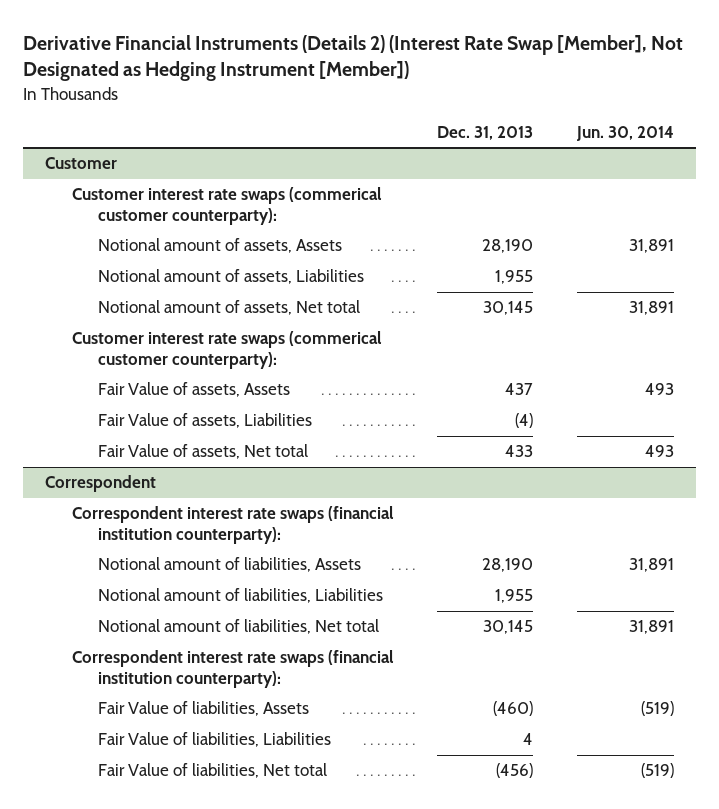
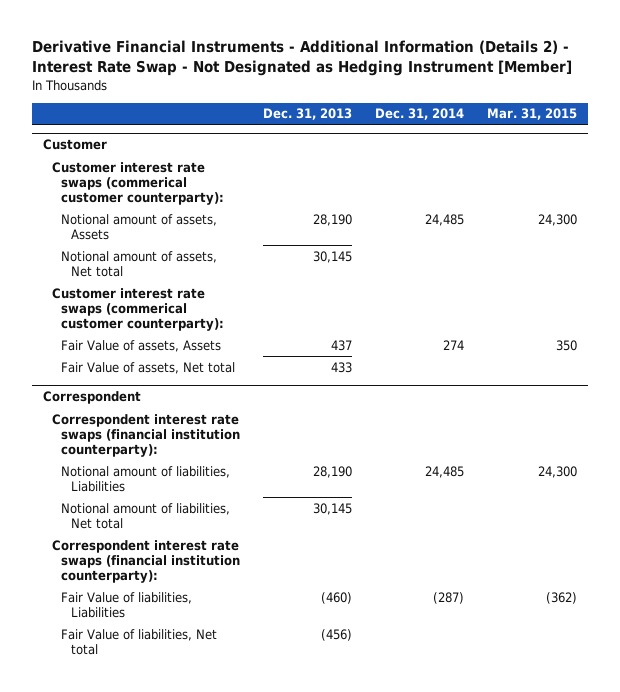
[23,34,684,82] Derivative Financial Instruments (Details 2) (Interest Rate Swap [Member], Not Designated as Hedging Instrument [Member]) -> [31,39,572,77] Derivative Financial Instruments - Additional Information (Details 2) - Interest Rate Swap - Not Designated as Hedging Instrument [Member]
[575,126,674,142] Jun. 30, 2014 -> none
none -> [375,108,465,121] Dec. 31, 2014
none -> [486,108,577,121] Mar. 31, 2015
[98,269,365,285] Notional amount of assets, Liabilities -> none
[98,413,313,429] Fair Value of assets, Liabilities -> none
[98,557,362,573] Notional amount of liabilities, Assets -> none
[494,589,533,604] 1,955 -> [313,465,353,478] 28,190
[98,701,310,717] Fair Value of liabilities, Assets -> none
[522,733,533,746] 4 -> [321,591,353,604] (460)

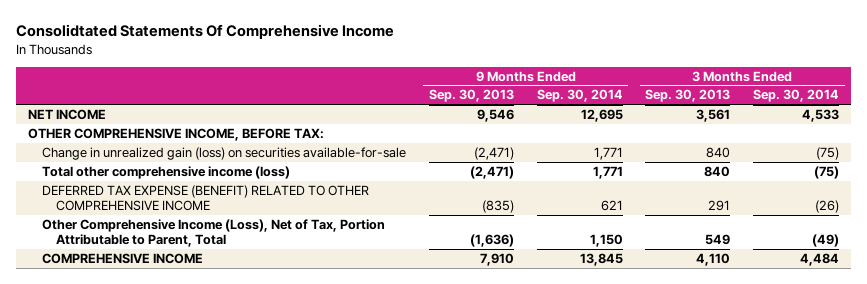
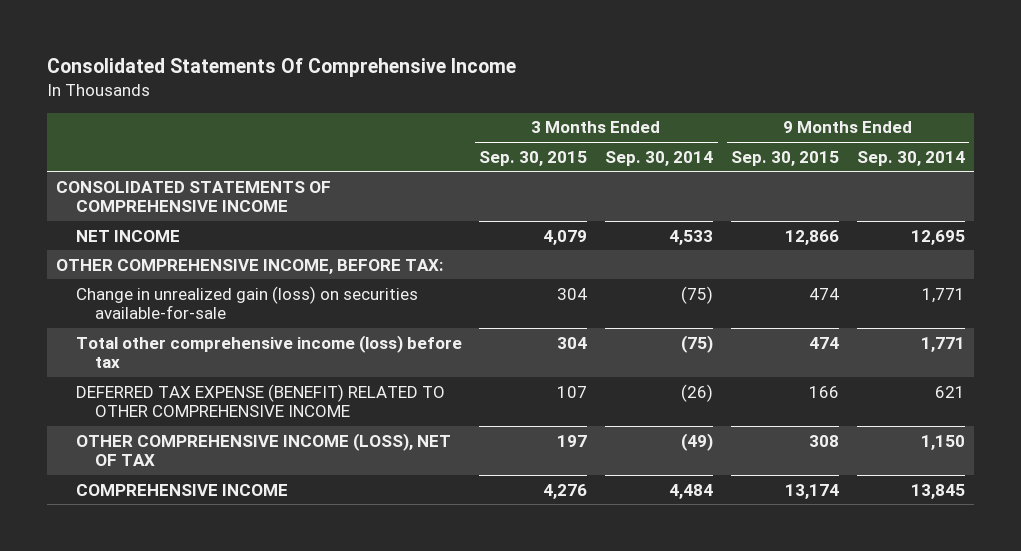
[16,24,395,40] Consolidtated Statements Of Comprehensive Income -> [47,58,517,78] Consolidated Statements Of Comprehensive Income
[428,89,514,103] Sep. 30, 2013 -> none
[645,89,731,103] Sep. 30, 2013 -> none
none -> [479,150,588,166] Sep. 30, 2015
none -> [730,150,839,166] Sep. 30, 2015
none -> [56,180,332,212] CONSOLIDATED STATEMENTS OF COMPREHENSIVE INCOME
[41,165,290,179] Total other comprehensive income (loss) -> [75,334,462,368] Total other comprehensive income (loss) before tax
[41,218,385,247] Other Comprehensive Income (Loss), Net of Tax, Portion Attributable to Parent, Total -> [75,432,451,466] OTHER COMPREHENSIVE INCOME (LOSS), NET OF TAX

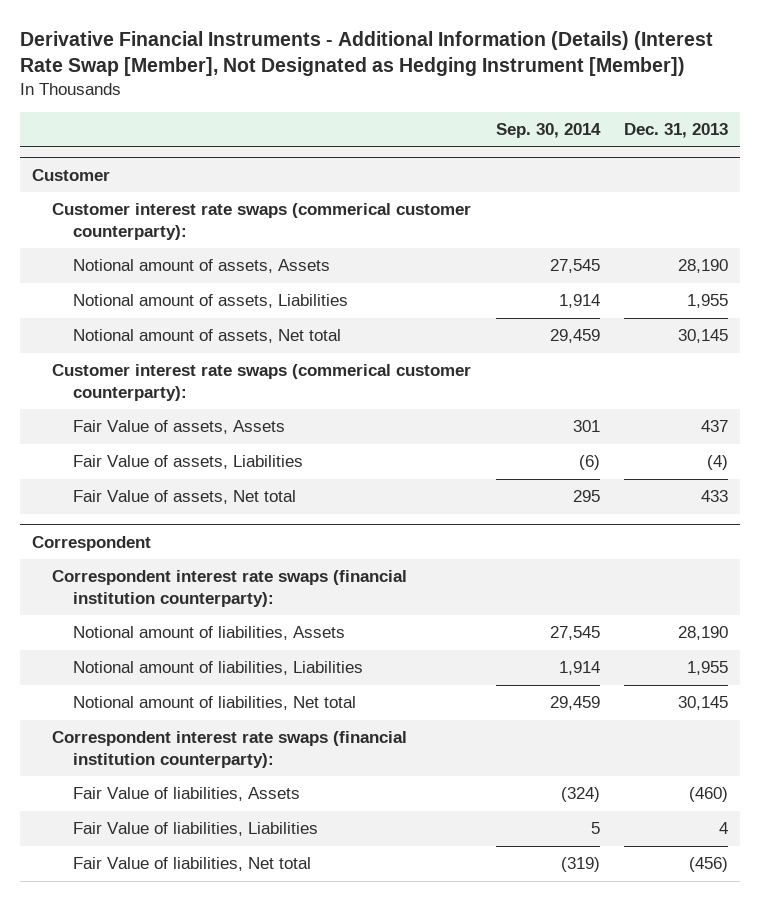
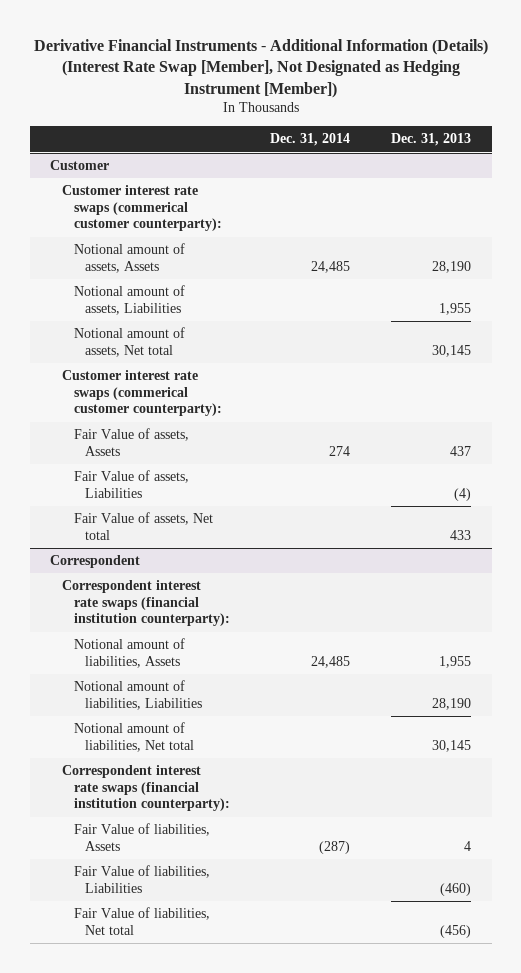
[495,122,601,138] Sep. 30, 2014 -> none
none -> [270,133,351,147] Dec. 31, 2014
[677,626,728,641] 28,190 -> [439,655,472,668] 1,955
[686,661,728,676] 1,955 -> [432,697,472,710] 28,190
[688,787,728,803] (460) -> [464,840,472,851] 4
[718,822,728,835] 4 -> [440,882,472,896] (460)

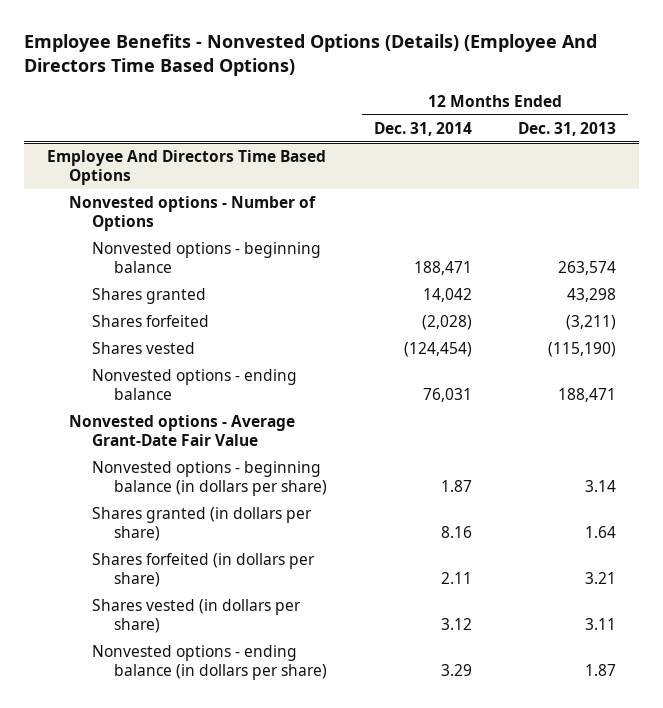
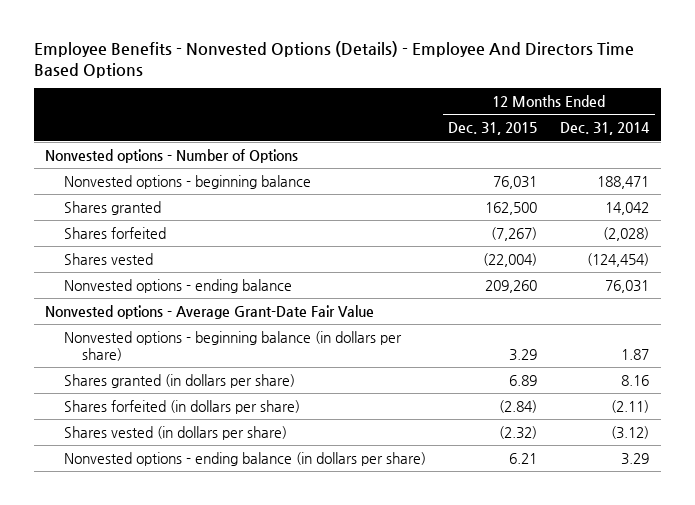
[23,34,597,77] Employee Benefits - Nonvested Options (Details) (Employee And Directors Time Based Options) -> [33,41,634,79] Employee Benefits - Nonvested Options (Details) - Employee And Directors Time Based Options
[518,122,617,137] Dec. 31, 2013 -> none
none -> [448,122,538,136] Dec. 31, 2015
[46,150,326,186] Employee And Directors Time Based Options -> none
[440,572,472,585] 2.11 -> [611,399,650,413] (2.11)
[440,618,472,631] 3.12 -> [611,425,650,439] (3.12)

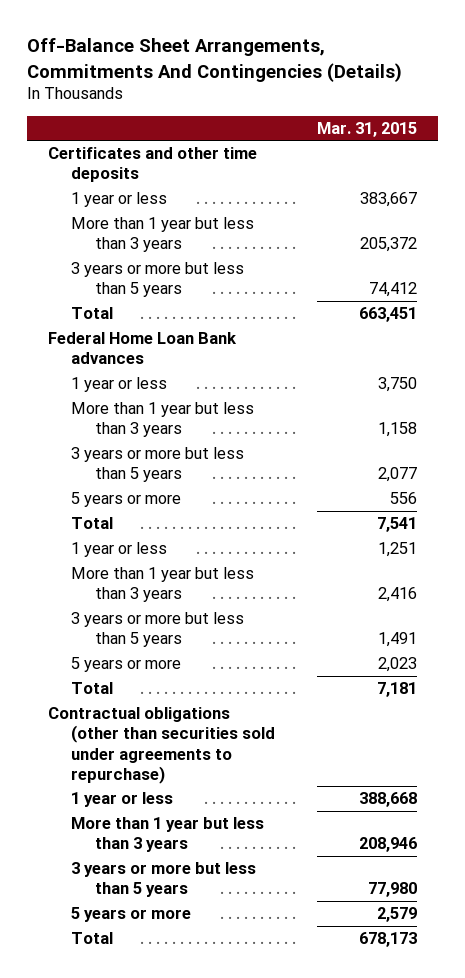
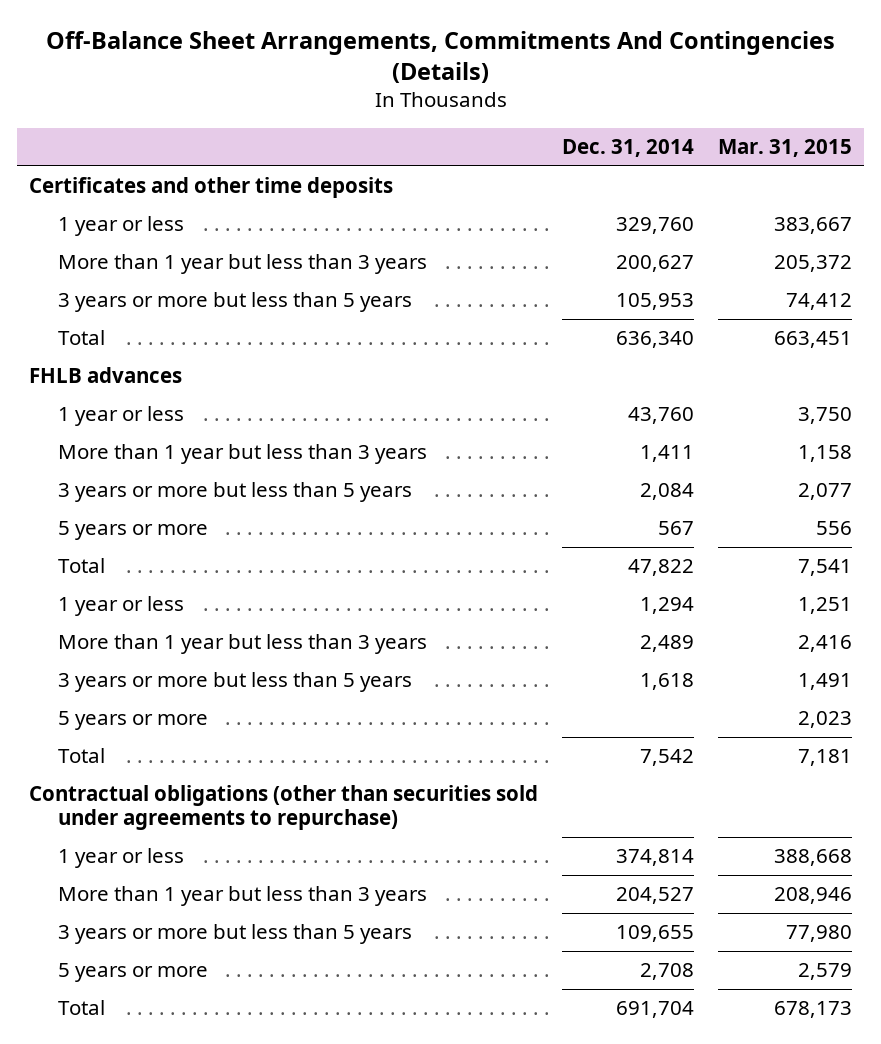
none -> [562,139,695,158] Dec. 31, 2014
[47,332,237,365] Federal Home Loan Bank advances -> [28,367,182,384] FHLB advances

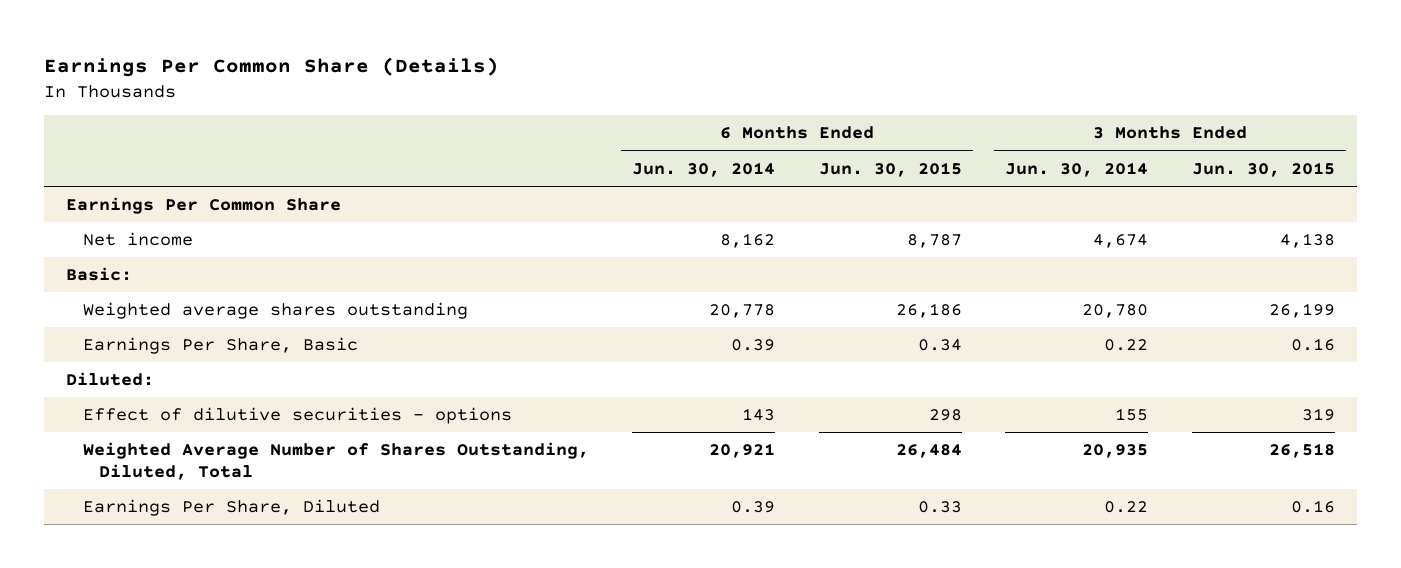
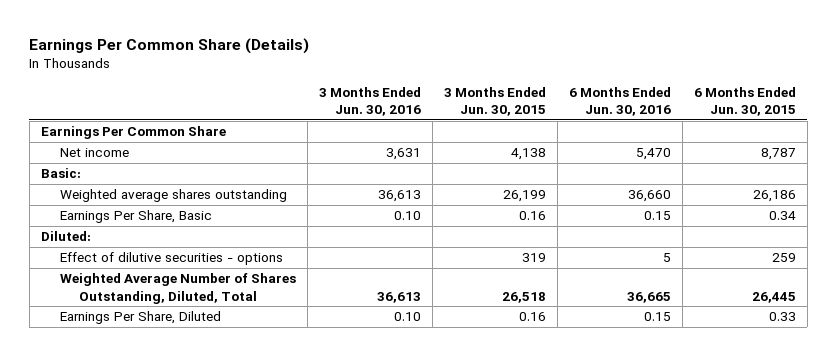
[632,161,776,177] Jun. 30, 2014 -> none
[1005,161,1149,177] Jun. 30, 2014 -> none
none -> [318,86,421,117] 3 Months Ended Jun. 30, 2016
none -> [568,86,671,117] 6 Months Ended Jun. 30, 2016
[928,409,962,422] 298 -> [771,253,796,263] 259
[895,444,962,459] 26,484 -> [751,291,796,303] 26,445

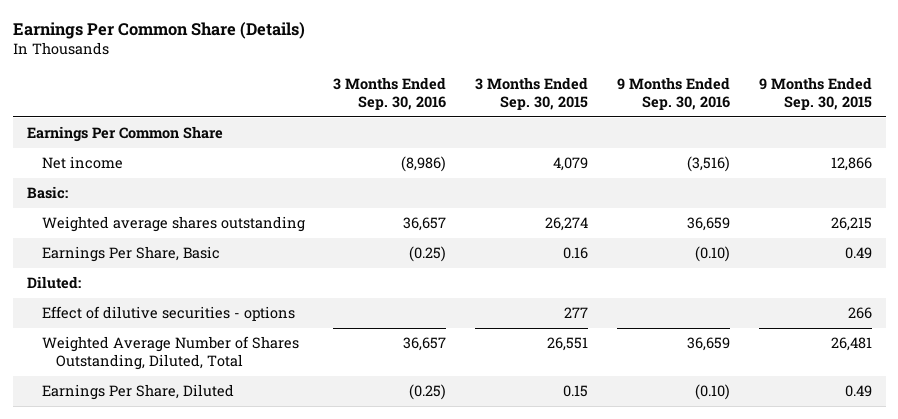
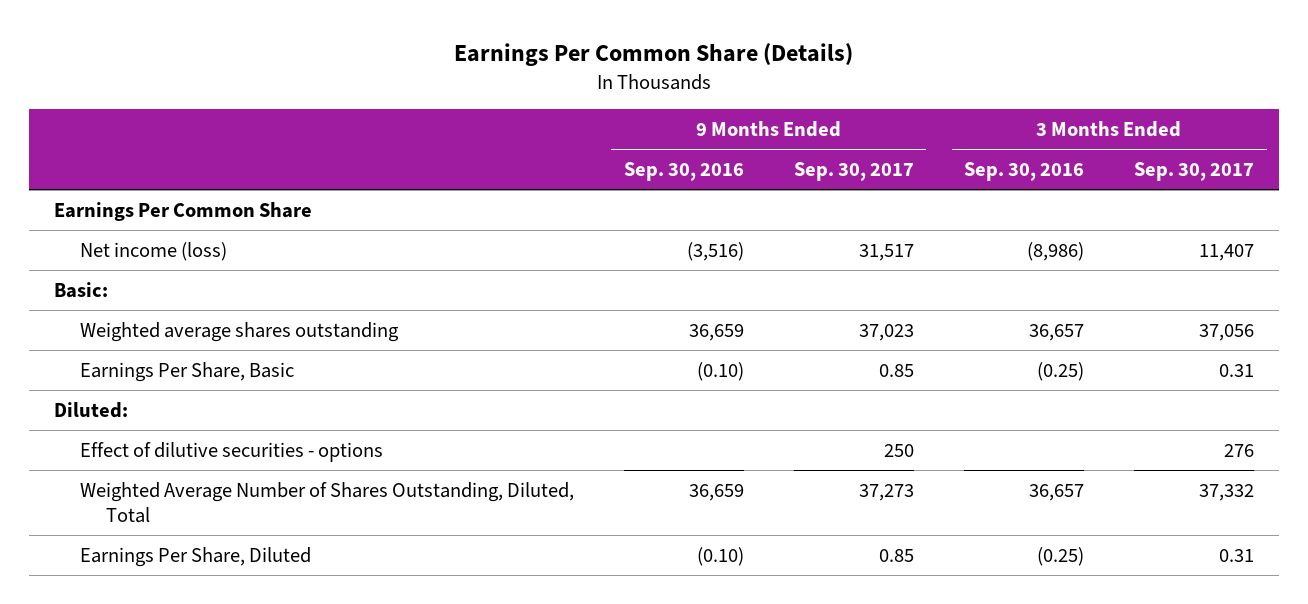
[475,76,589,111] 3 Months Ended Sep. 30, 2015 -> none
[758,76,872,111] 9 Months Ended Sep. 30, 2015 -> none
none -> [793,161,914,181] Sep. 30, 2017
none -> [1134,161,1255,181] Sep. 30, 2017
[41,155,123,169] Net income -> [79,241,227,261] Net income (loss)

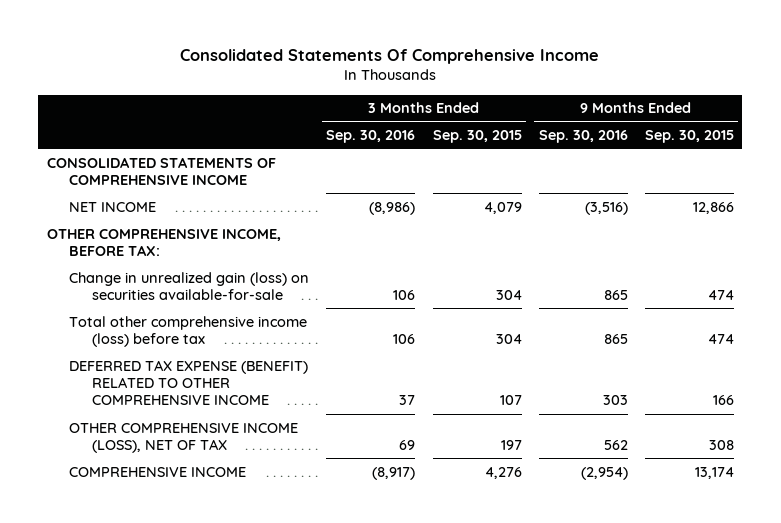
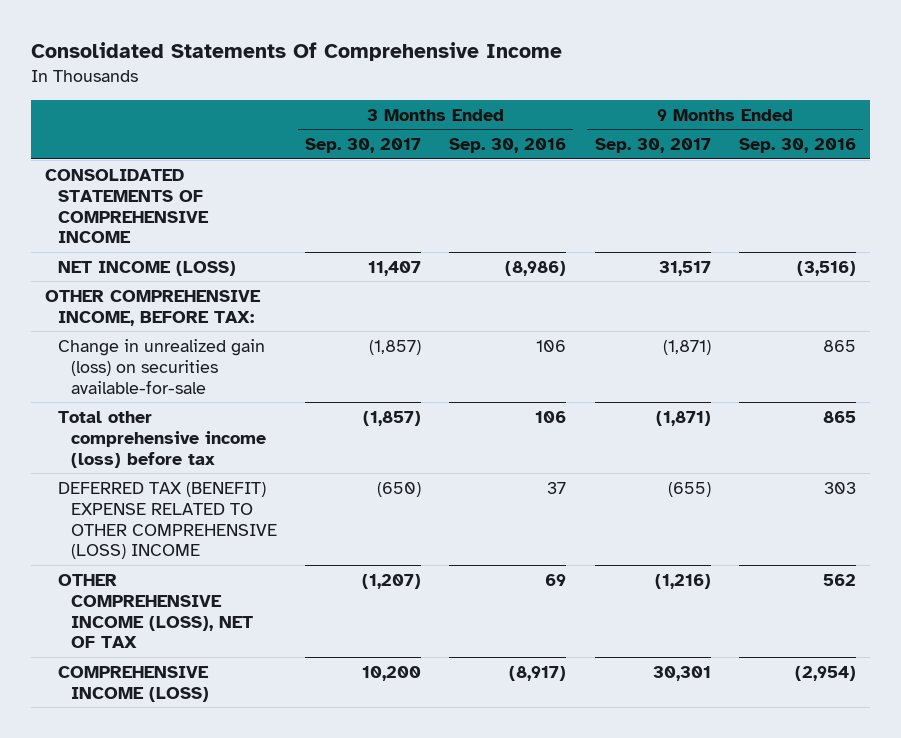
[432,130,522,144] Sep. 30, 2015 -> none
[644,130,734,144] Sep. 30, 2015 -> none
none -> [305,138,422,154] Sep. 30, 2017
none -> [594,138,711,154] Sep. 30, 2017
[69,201,157,212] NET INCOME -> [57,260,236,276] NET INCOME (LOSS)
[69,359,309,406] DEFERRED TAX EXPENSE (BENEFIT) RELATED TO OTHER COMPREHENSIVE INCOME -> [57,481,277,560] DEFERRED TAX (BENEFIT) EXPENSE RELATED TO OTHER COMPREHENSIVE (LOSS) INCOME
[69,466,247,477] COMPREHENSIVE INCOME -> [57,665,209,702] COMPREHENSIVE INCOME (LOSS)

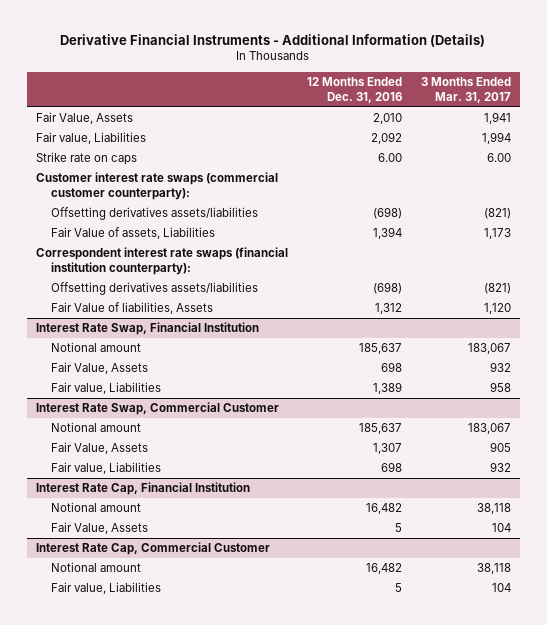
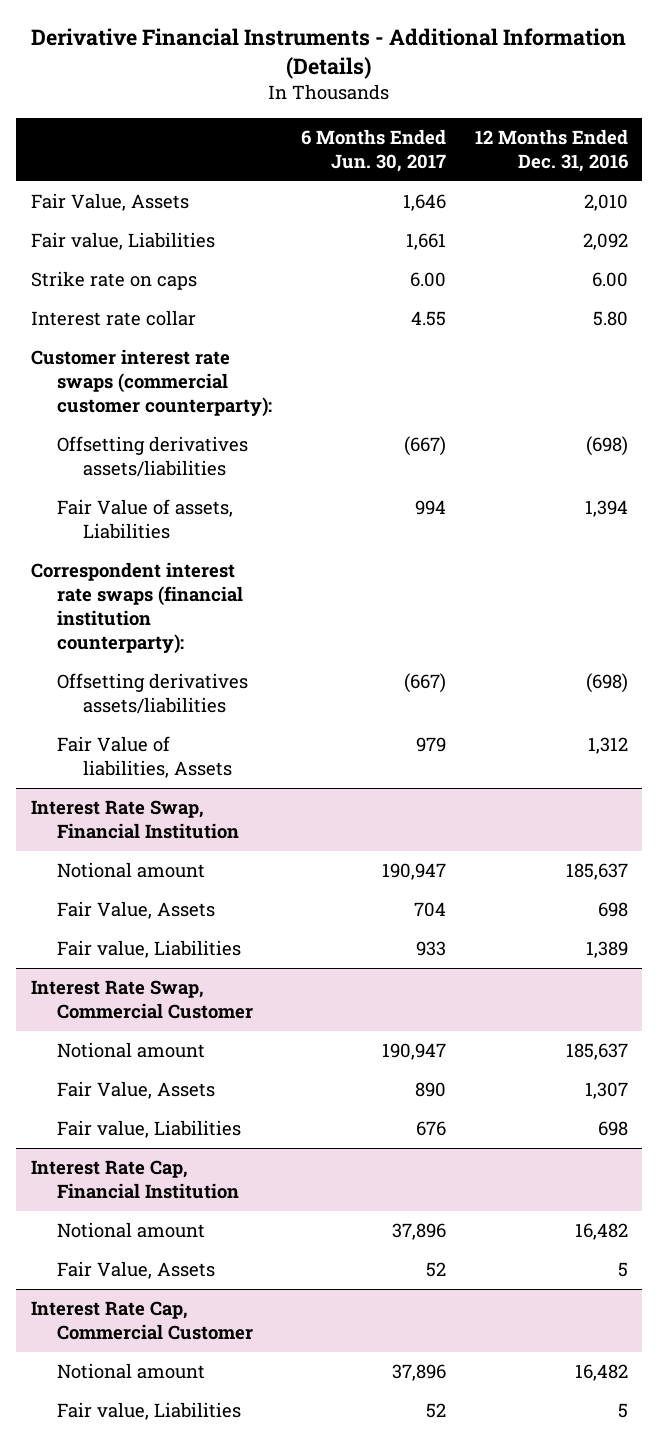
[420,76,511,103] 3 Months Ended Mar. 31, 2017 -> none
none -> [300,129,446,173] 6 Months Ended Jun. 30, 2017
none -> [30,310,196,327] Interest rate collar

